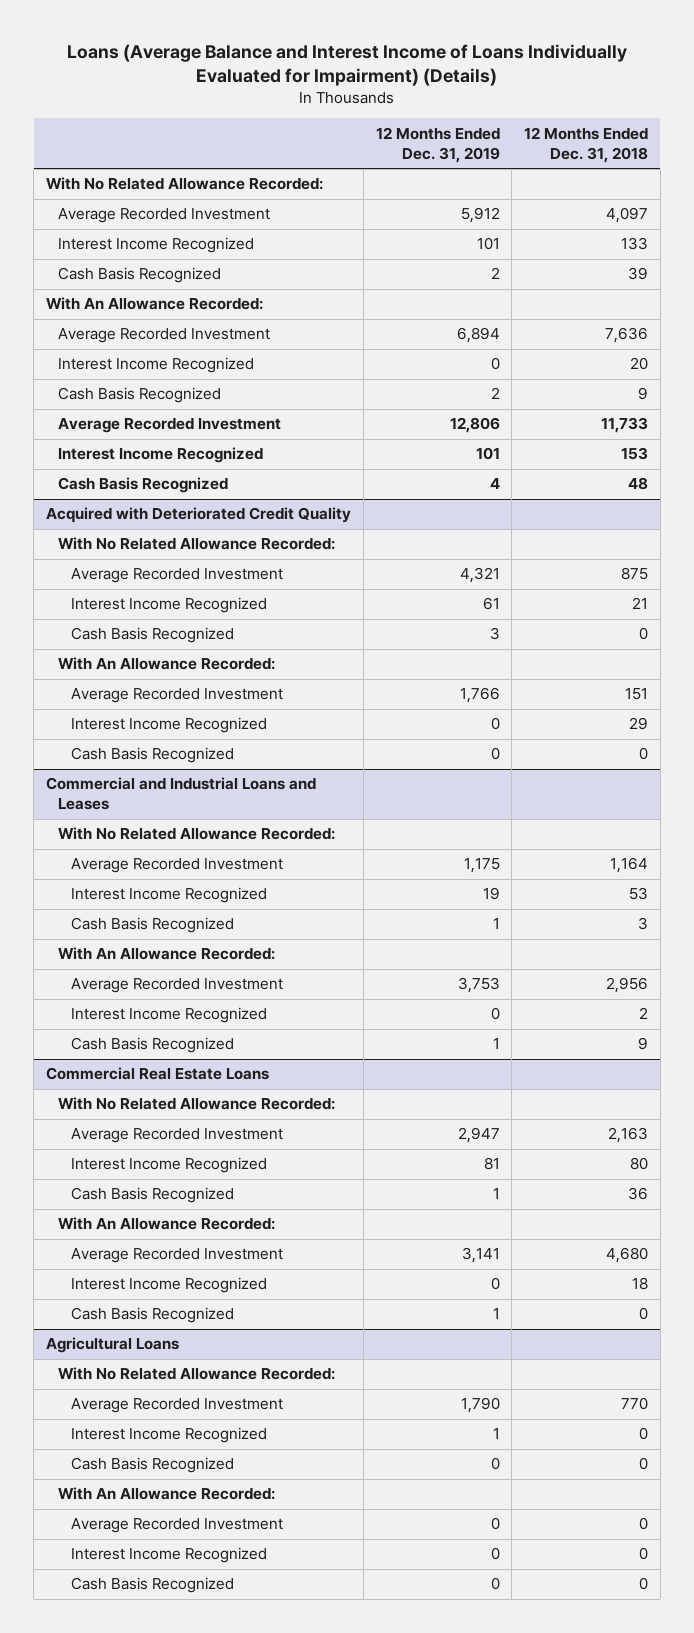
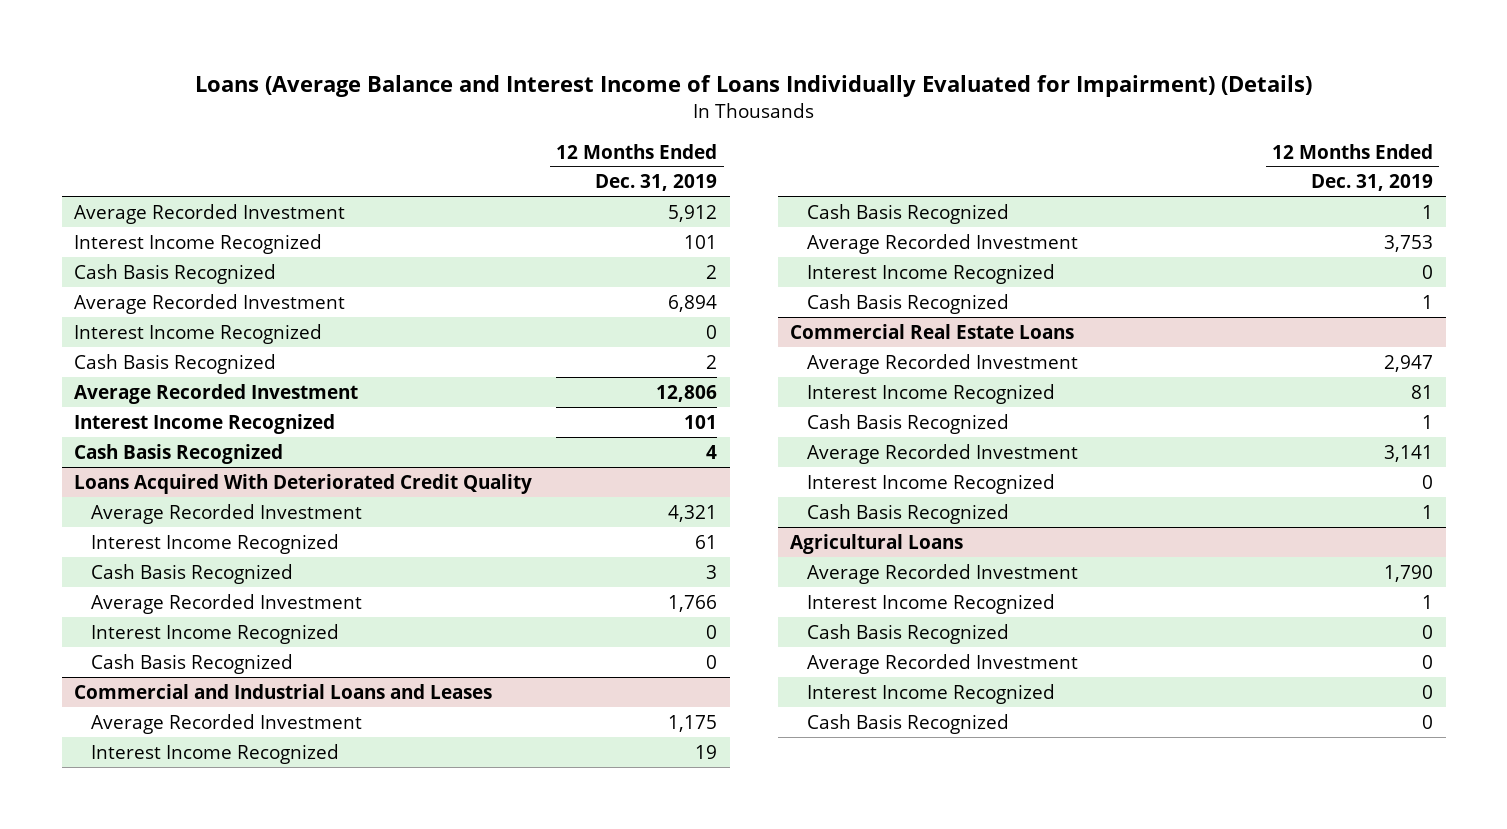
[524,126,649,163] 12 Months Ended Dec. 31, 2018 -> none
[45,177,323,191] With No Related Allowance Recorded: -> none
[45,297,263,311] With An Allowance Recorded: -> none
[58,537,336,551] With No Related Allowance Recorded: -> none
[45,507,351,524] Acquired with Deteriorated Credit Quality -> [74,473,533,494] Loans Acquired With Deteriorated Credit Quality
[58,657,276,671] With An Allowance Recorded: -> none
[58,827,336,841] With No Related Allowance Recorded: -> none
[58,947,276,961] With An Allowance Recorded: -> none
[58,1097,336,1111] With No Related Allowance Recorded: -> none
[58,1217,276,1231] With An Allowance Recorded: -> none
[58,1367,336,1381] With No Related Allowance Recorded: -> none
[58,1487,276,1501] With An Allowance Recorded: -> none

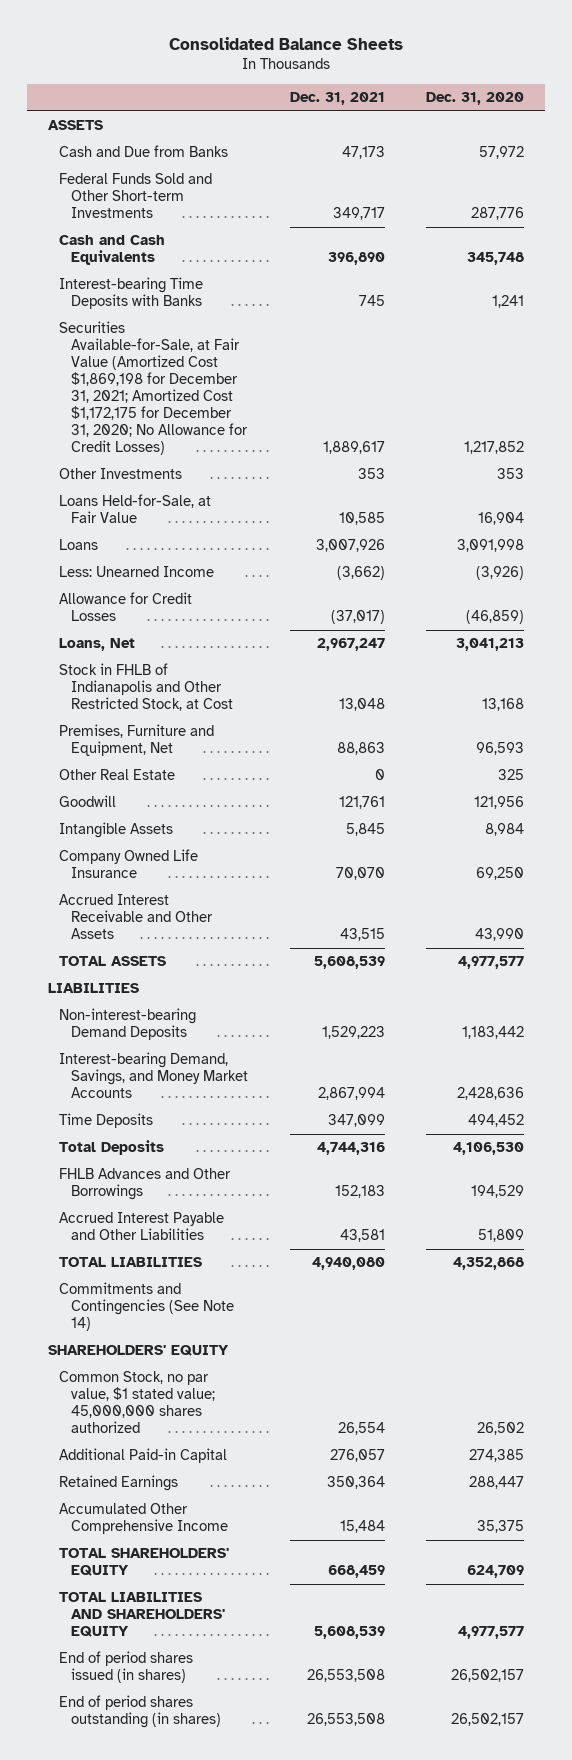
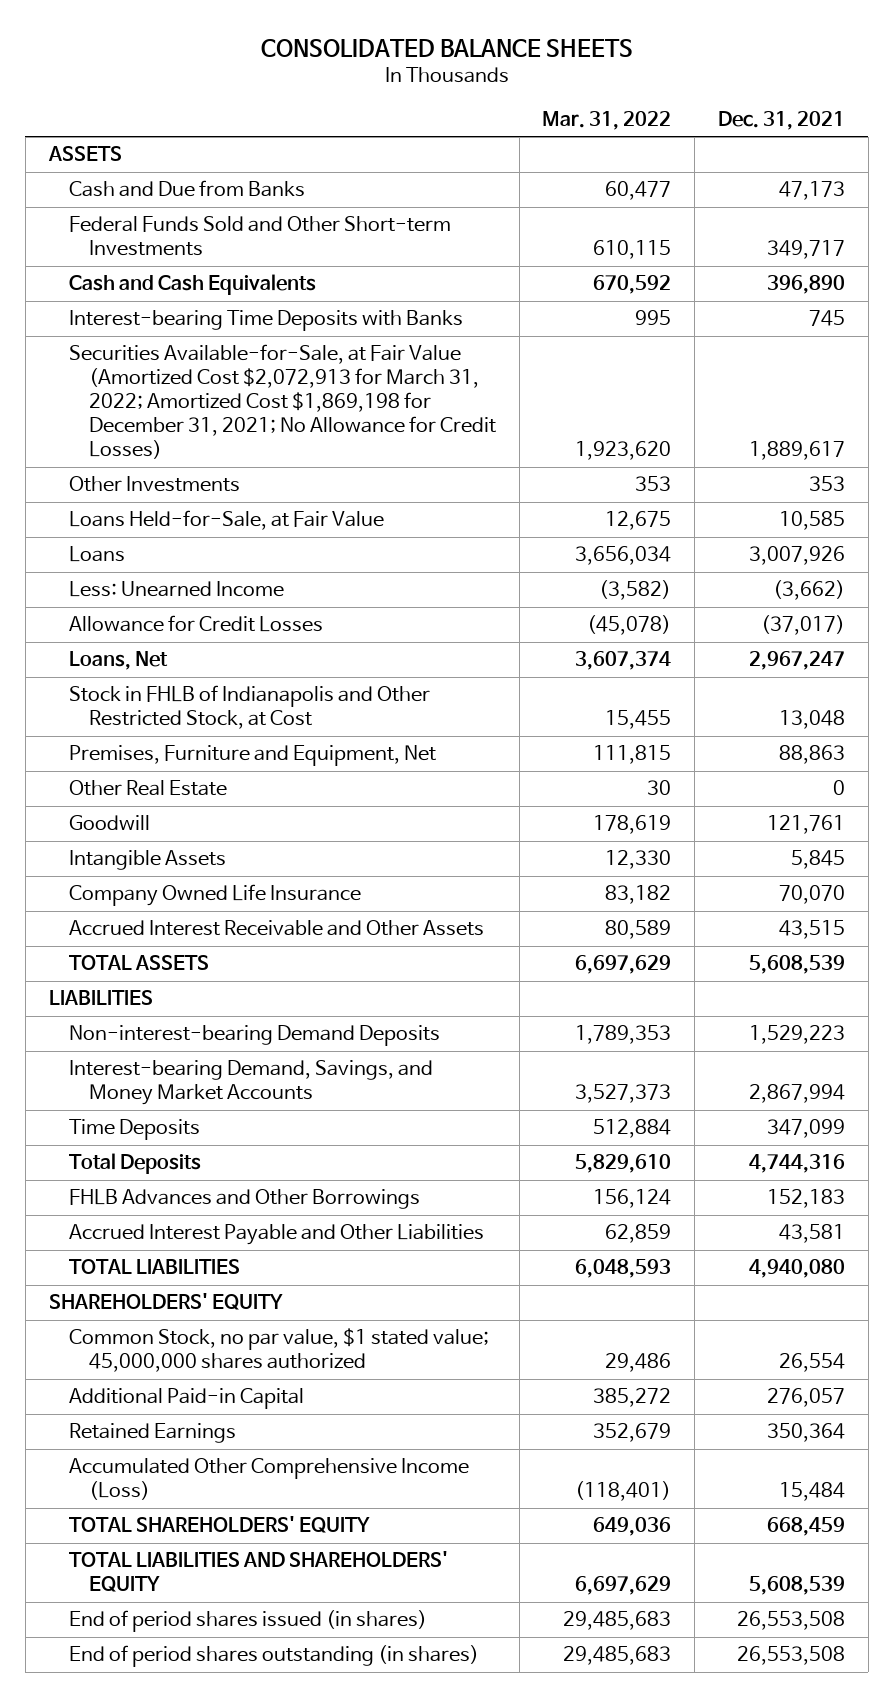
[168,36,403,50] Consolidated Balance Sheets -> [260,38,633,57] CONSOLIDATED BALANCE SHEETS
[426,92,525,106] Dec. 31, 2020 -> none
none -> [542,110,672,130] Mar. 31, 2022
[59,321,248,456] Securities Available-for-Sale, at Fair Value (Amortized Cost $1,869,198 for December 31, 2021; Amortized Cost $1,172,175 for December 31, 2020; No Allowance for Credit Losses) -> [68,344,496,460] Securities Available-for-Sale, at Fair Value (Amortized Cost $2,072,913 for March 31, 2022; Amortized Cost $1,869,198 for December 31, 2021; No Allowance for Credit Losses)
[59,1282,234,1332] Commitments and Contingencies (See Note 14) -> none
[59,1503,228,1535] Accumulated Other Comprehensive Income -> [68,1458,469,1501] Accumulated Other Comprehensive Income (Loss)

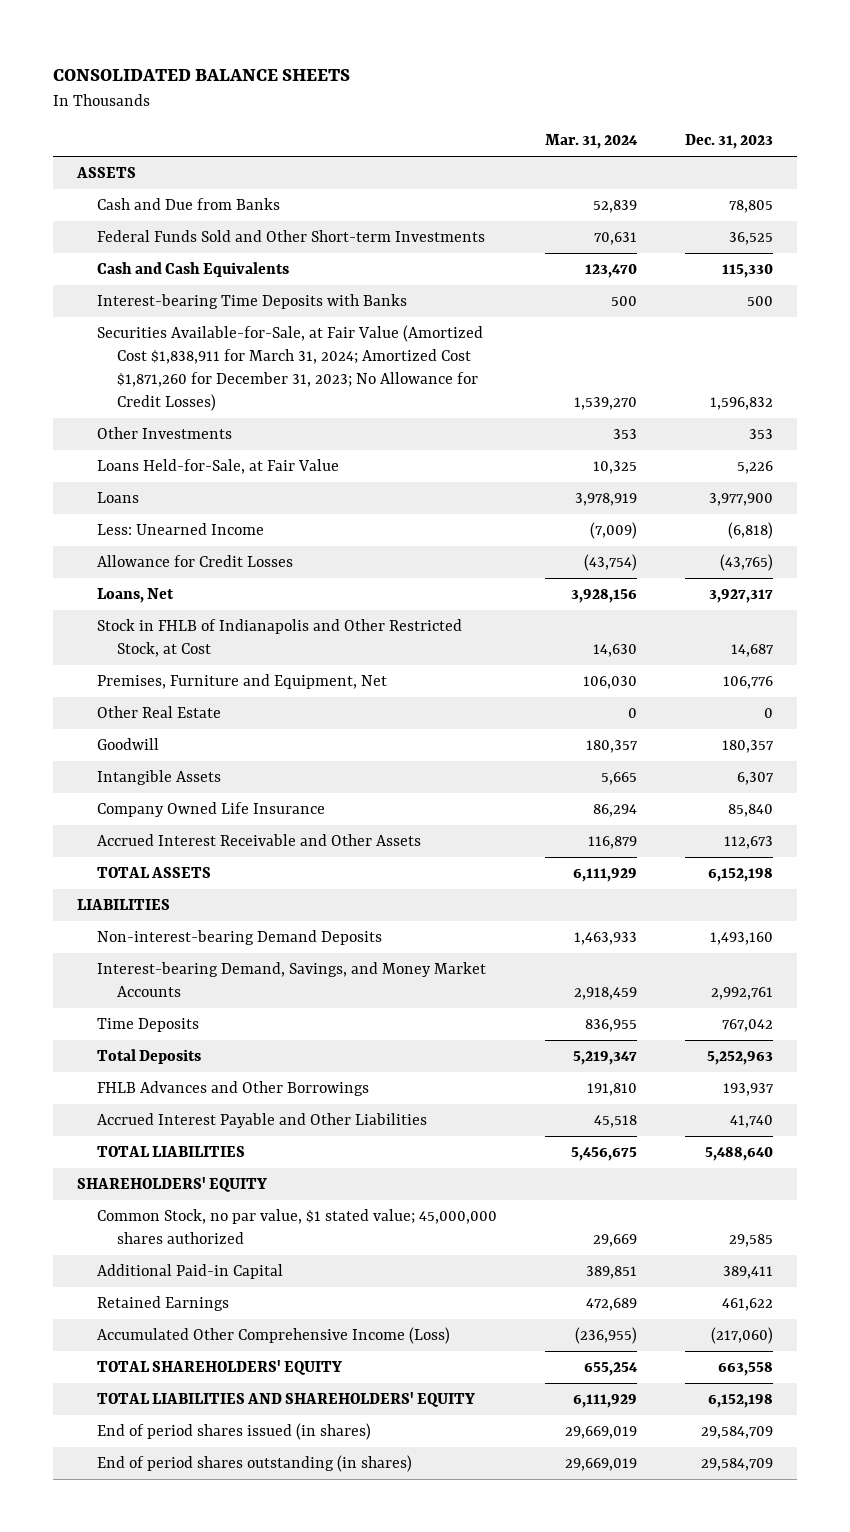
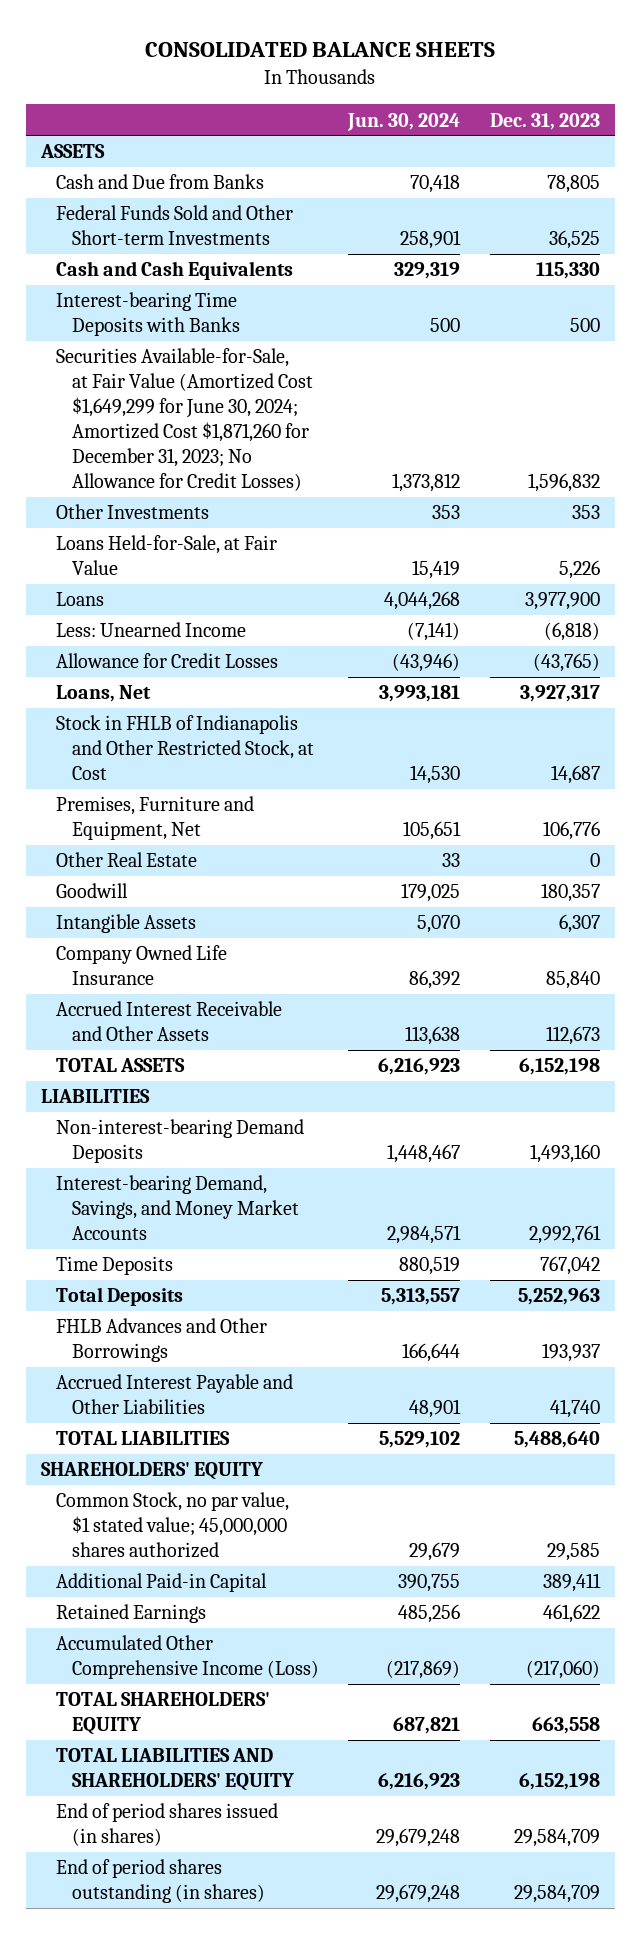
[545,134,639,150] Mar. 31, 2024 -> none
none -> [347,112,461,131] Jun. 30, 2024
[96,325,483,412] Securities Available-for-Sale, at Fair Value (Amortized Cost $1,838,911 for March 31, 2024; Amortized Cost $1,871,260 for December 31, 2023; No Allowance for Credit Losses) -> [56,348,313,491] Securities Available-for-Sale, at Fair Value (Amortized Cost $1,649,299 for June 30, 2024; Amortized Cost $1,871,260 for December 31, 2023; No Allowance for Credit Losses)

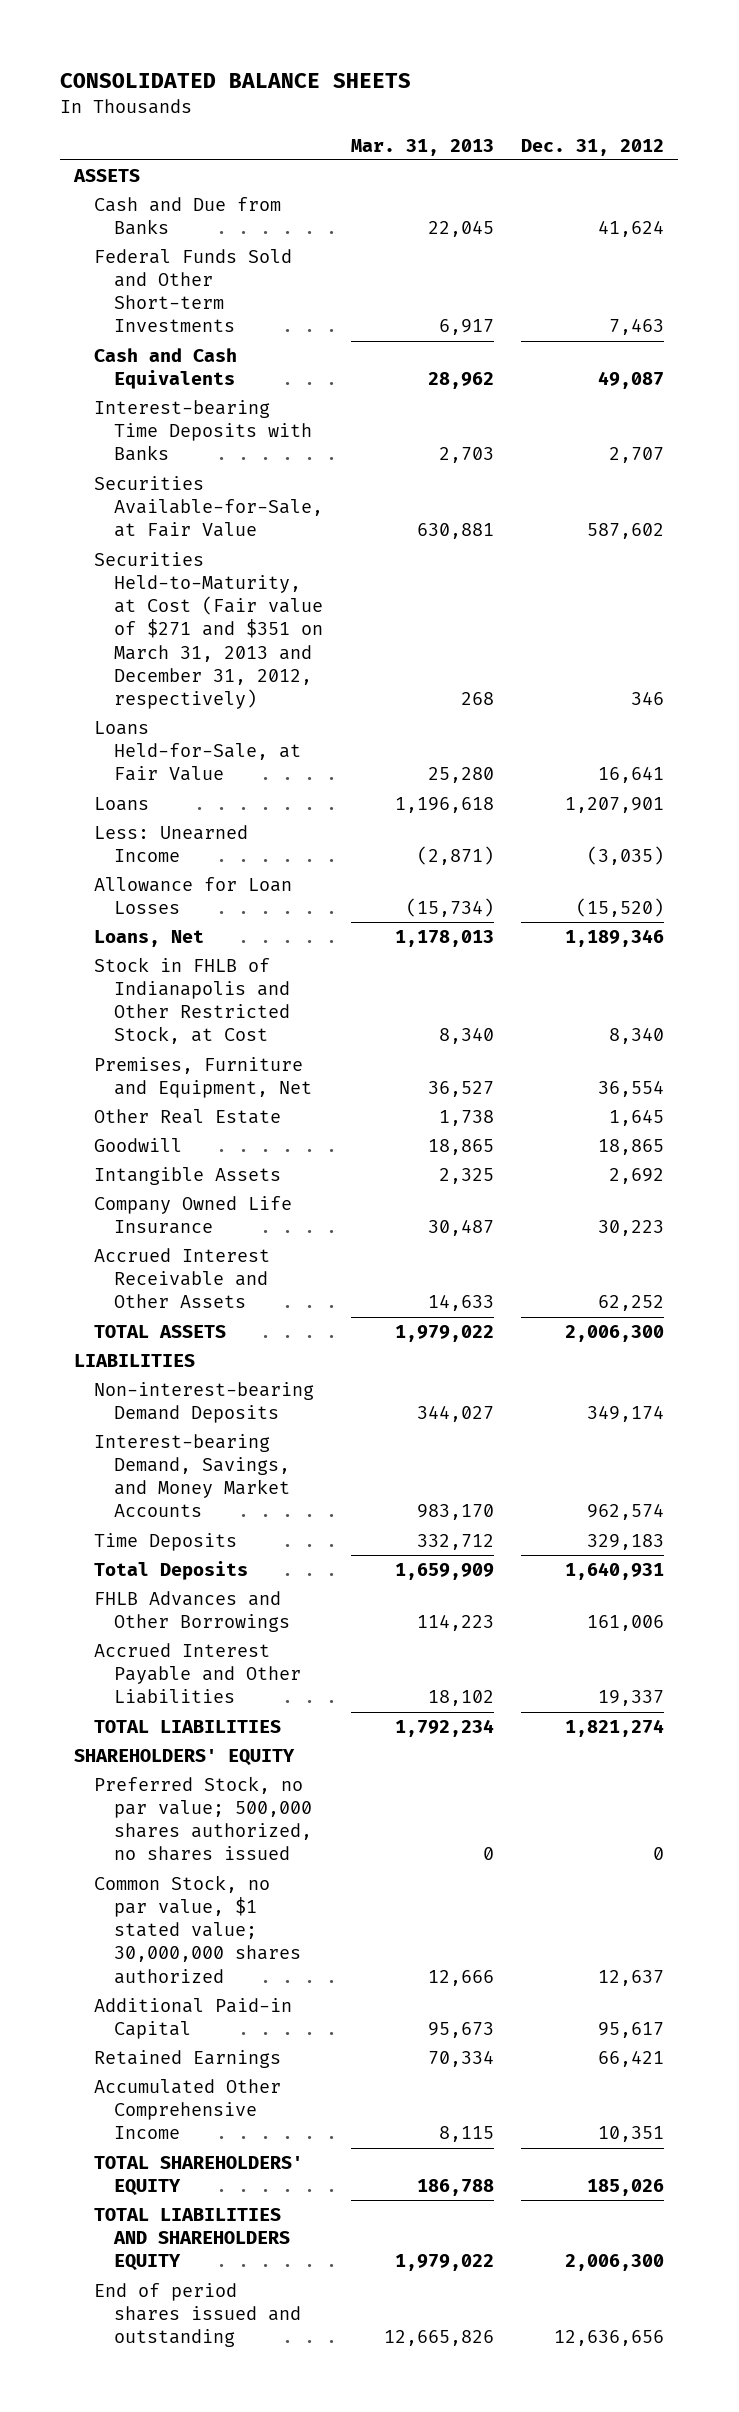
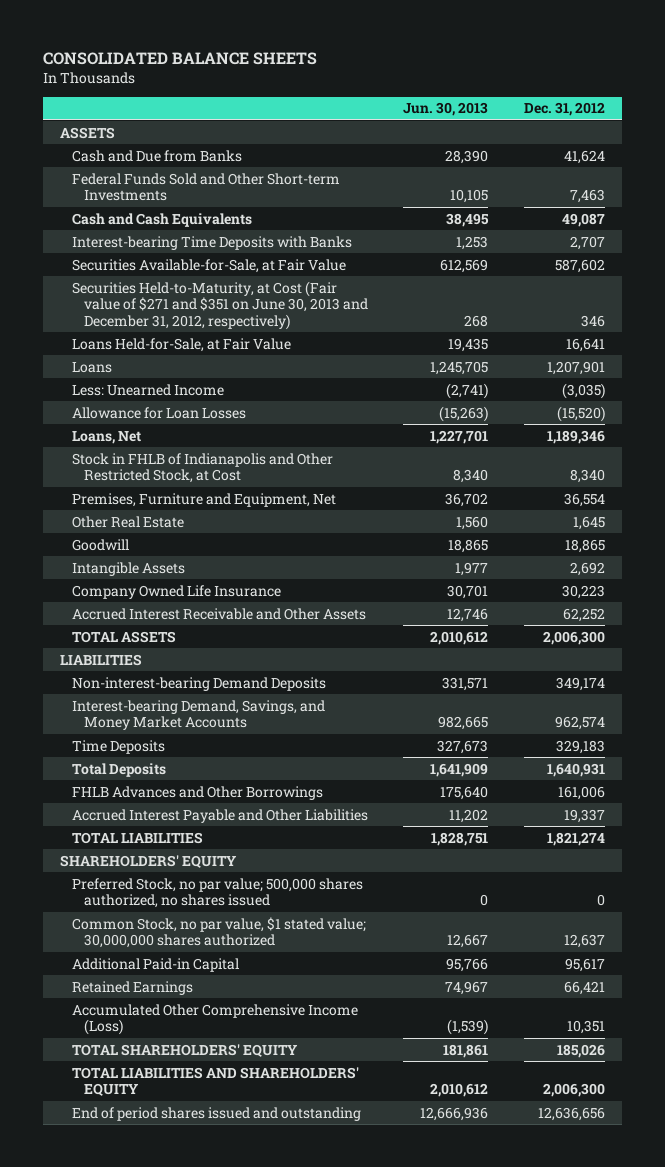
[350,138,494,156] Mar. 31, 2013 -> none
none -> [403,102,489,117] Jun. 30, 2013
[94,551,324,710] Securities Held-to-Maturity, at Cost (Fair value of $271 and $351 on March 31, 2013 and December 31, 2012, respectively) -> [72,280,369,330] Securities Held-to-Maturity, at Cost (Fair value of $271 and $351 on June 30, 2013 and December 31, 2012, respectively)
[94,2078,282,2140] Accumulated Other Comprehensive Income -> [72,1003,359,1036] Accumulated Other Comprehensive Income (Loss)
[94,2207,291,2271] TOTAL LIABILITIES AND SHAREHOLDERS EQUITY -> [72,1066,360,1097] TOTAL LIABILITIES AND SHAREHOLDERS' EQUITY

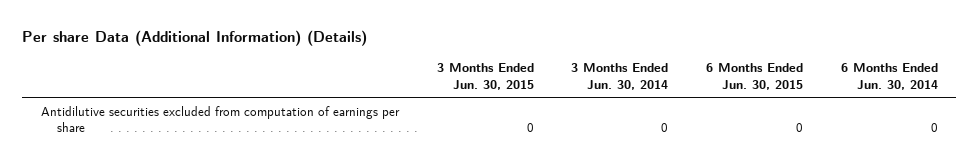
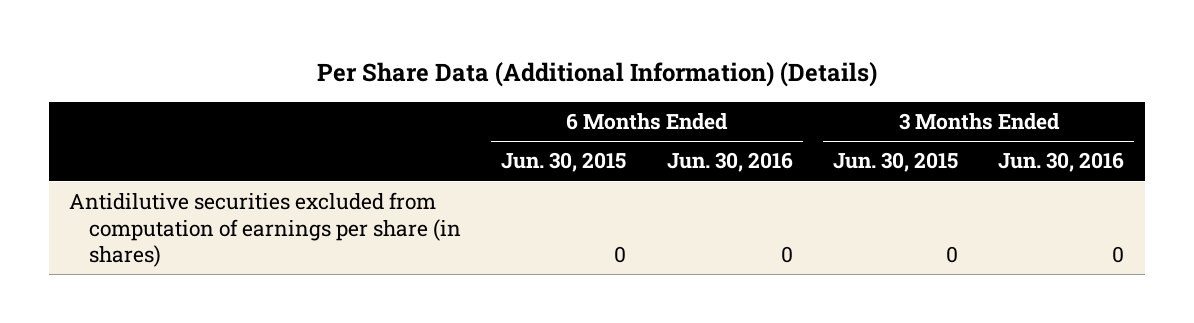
[22,29,368,46] Per share Data (Additional Information) (Details) -> [316,62,877,88] Per Share Data (Additional Information) (Details)
[571,63,669,90] 3 Months Ended Jun. 30, 2014 -> none
[840,63,938,90] 6 Months Ended Jun. 30, 2014 -> none
none -> [666,152,793,173] Jun. 30, 2016
none -> [998,152,1125,173] Jun. 30, 2016
[41,105,401,133] Antidilutive securities excluded from computation of earnings per share -> [69,192,462,268] Antidilutive securities excluded from computation of earnings per share (in shares)

